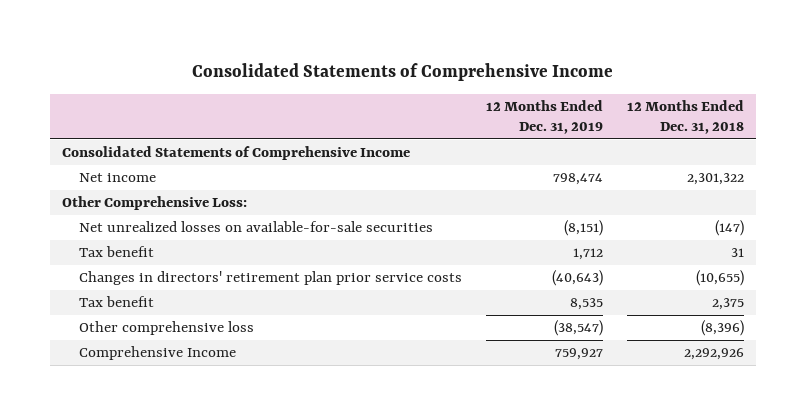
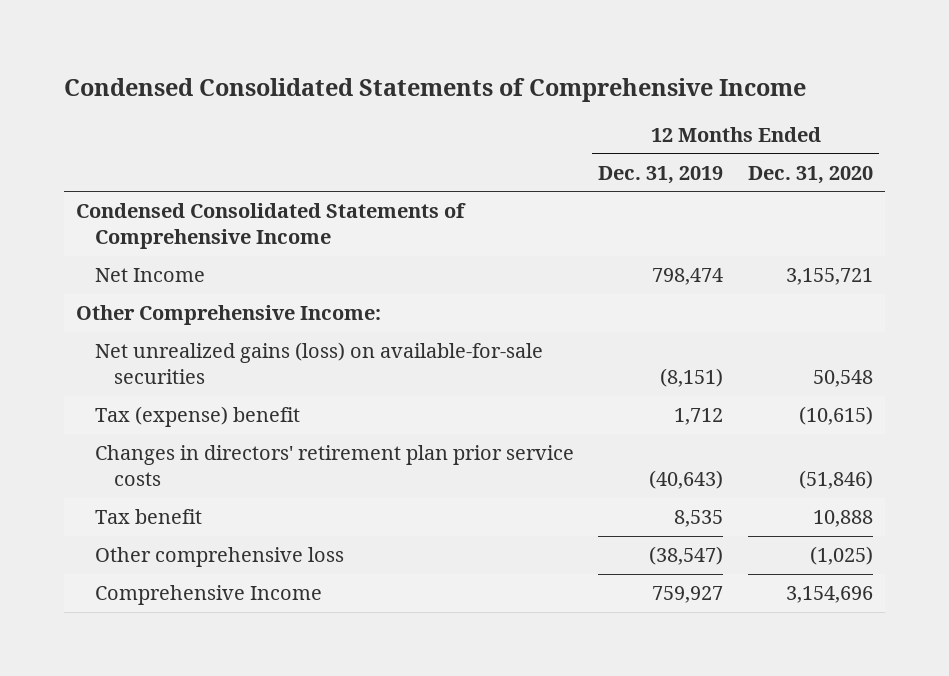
[192,62,614,81] Consolidated Statements of Comprehensive Income -> [64,77,807,102] Condensed Consolidated Statements of Comprehensive Income
[627,100,745,135] 12 Months Ended Dec. 31, 2018 -> none
none -> [747,165,873,184] Dec. 31, 2020
[62,146,411,161] Consolidated Statements of Comprehensive Income -> [76,203,467,250] Condensed Consolidated Statements of Comprehensive Income
[79,173,157,183] Net income -> [95,268,206,283] Net Income
[62,196,248,211] Other Comprehensive Loss: -> [76,305,382,326] Other Comprehensive Income:
[79,221,434,233] Net unrealized losses on available-for-sale securities -> [95,342,544,385] Net unrealized gains (loss) on available-for-sale securities
[79,246,155,258] Tax benefit -> [95,406,301,428] Tax (expense) benefit

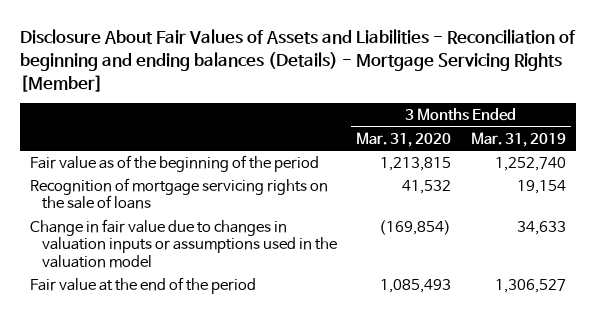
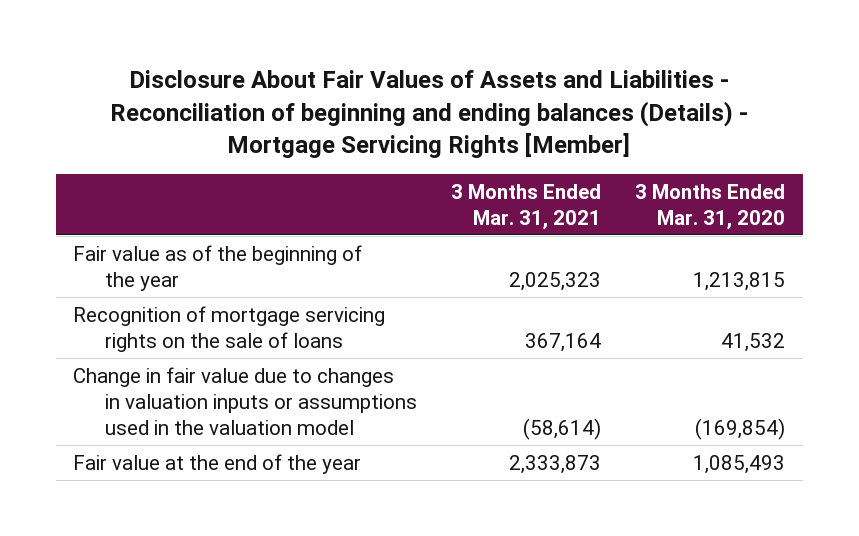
[470,131,566,147] Mar. 31, 2019 -> none
none -> [451,183,602,230] 3 Months Ended Mar. 31, 2021
[29,154,319,172] Fair value as of the beginning of the period -> [73,245,363,292] Fair value as of the beginning of the year
[29,276,256,294] Fair value at the end of the period -> [73,454,362,475] Fair value at the end of the year

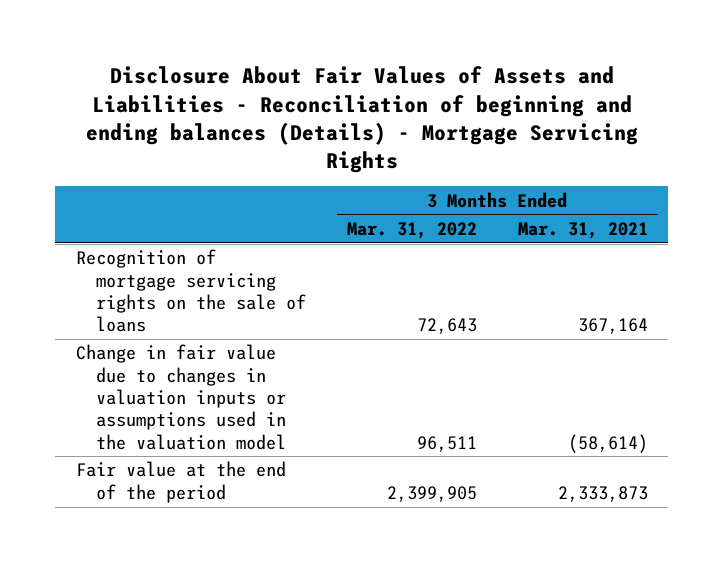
[110,70,749,158] Disclosure About Fair Values of Assets and Liabilities - Reconciliation of beginning and ending balances (Details) - Mortgage Servicing Rights [Member] -> [85,66,638,174] Disclosure About Fair Values of Assets and Liabilities - Reconciliation of beginning and ending balances (Details) - Mortgage Servicing Rights
[635,183,786,230] 3 Months Ended Mar. 31, 2020 -> none
none -> [346,221,477,239] Mar. 31, 2022
[73,245,363,292] Fair value as of the beginning of the year -> none
[73,454,362,475] Fair value at the end of the year -> [75,461,286,503] Fair value at the end of the period

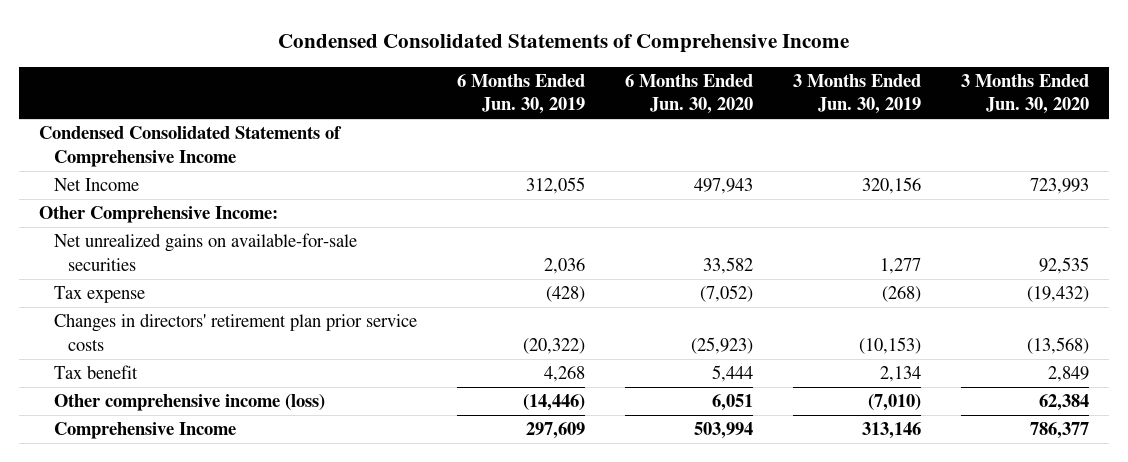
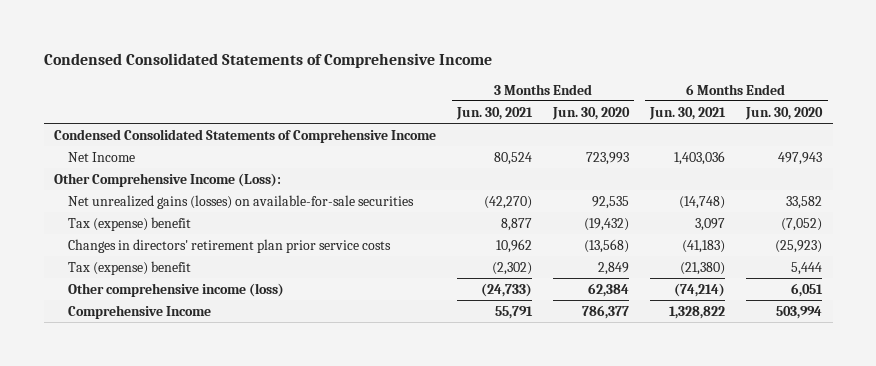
[456,73,585,115] 6 Months Ended Jun. 30, 2019 -> none
[793,73,922,115] 3 Months Ended Jun. 30, 2019 -> none
none -> [456,106,534,120] Jun. 30, 2021
none -> [649,106,727,120] Jun. 30, 2021
[39,206,279,224] Other Comprehensive Income: -> [54,172,282,187] Other Comprehensive Income (Loss):
[53,233,357,271] Net unrealized gains on available-for-sale securities -> [68,194,415,209] Net unrealized gains (losses) on available-for-sale securities
[53,286,145,304] Tax expense -> [68,216,192,231] Tax (expense) benefit
[53,365,138,380] Tax benefit -> [68,260,192,275] Tax (expense) benefit

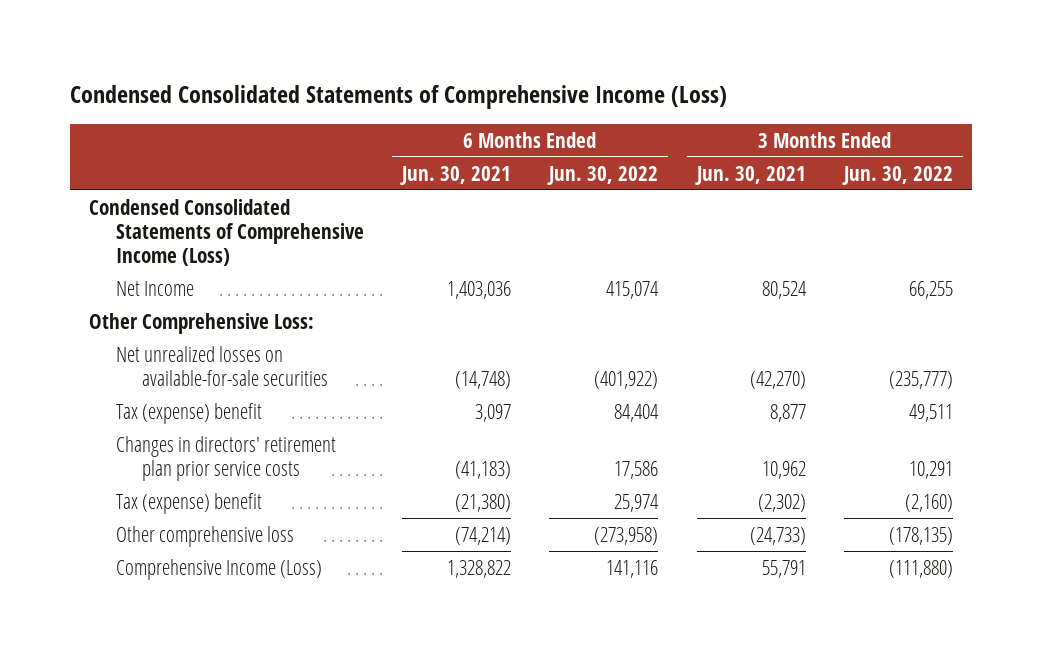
[43,52,492,68] Condensed Consolidated Statements of Comprehensive Income -> [69,84,727,109] Condensed Consolidated Statements of Comprehensive Income (Loss)
[552,106,631,120] Jun. 30, 2020 -> none
[745,106,824,120] Jun. 30, 2020 -> none
none -> [547,165,659,185] Jun. 30, 2022
none -> [842,165,954,185] Jun. 30, 2022
[54,128,437,143] Condensed Consolidated Statements of Comprehensive Income -> [89,199,364,267] Condensed Consolidated Statements of Comprehensive Income (Loss)
[54,172,282,187] Other Comprehensive Income (Loss): -> [89,313,315,335] Other Comprehensive Loss:
[68,194,415,209] Net unrealized gains (losses) on available-for-sale securities -> [115,346,328,387] Net unrealized losses on available-for-sale securities
[68,282,285,297] Other comprehensive income (loss) -> [115,526,294,548] Other comprehensive loss
[68,304,212,319] Comprehensive Income -> [115,559,322,581] Comprehensive Income (Loss)

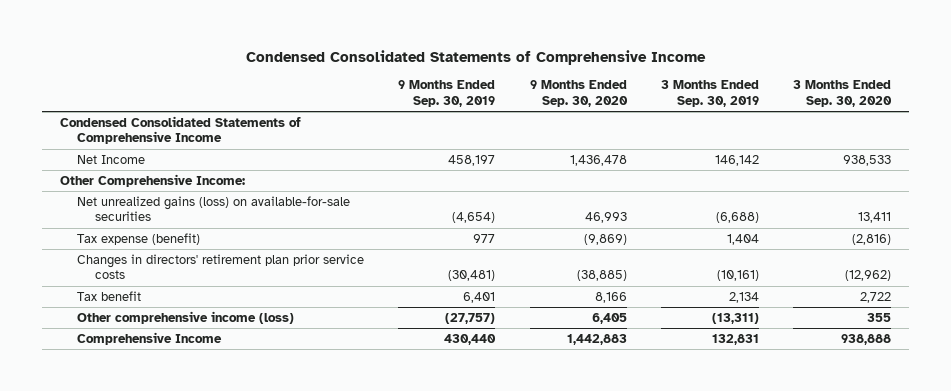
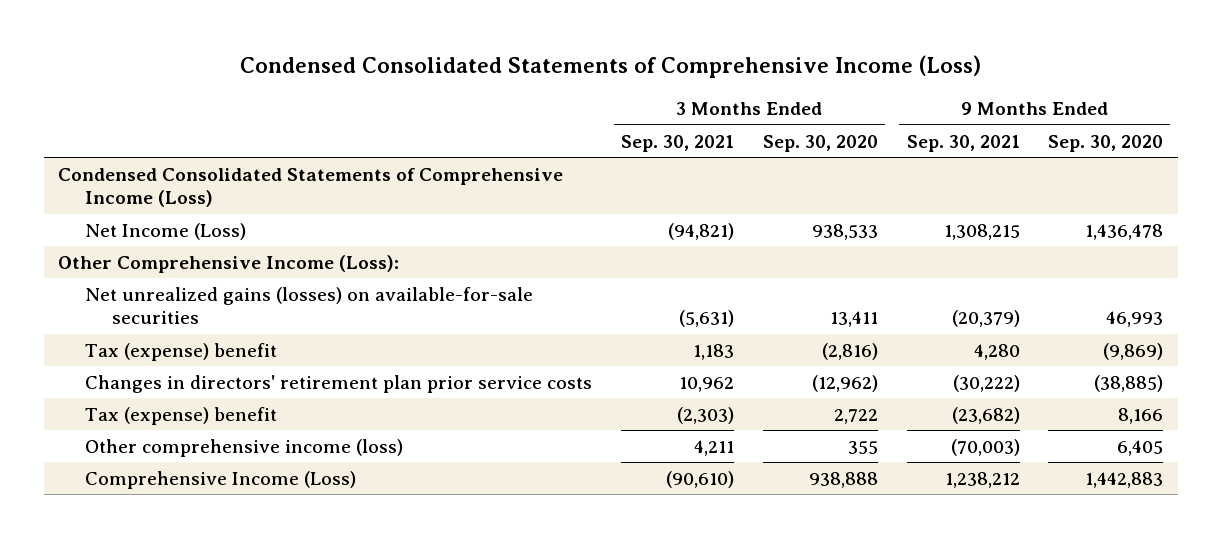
[245,49,706,65] Condensed Consolidated Statements of Comprehensive Income -> [239,55,981,79] Condensed Consolidated Statements of Comprehensive Income (Loss)
[398,80,496,107] 9 Months Ended Sep. 30, 2019 -> none
[661,80,760,107] 3 Months Ended Sep. 30, 2019 -> none
none -> [621,134,735,152] Sep. 30, 2021
none -> [906,134,1020,152] Sep. 30, 2021
[59,115,301,145] Condensed Consolidated Statements of Comprehensive Income -> [58,167,564,208] Condensed Consolidated Statements of Comprehensive Income (Loss)
[77,154,146,164] Net Income -> [85,222,247,240] Net Income (Loss)
[59,173,245,187] Other Comprehensive Income: -> [58,254,400,273] Other Comprehensive Income (Loss):
[77,195,351,222] Net unrealized gains (loss) on available-for-sale securities -> [85,286,534,325] Net unrealized gains (losses) on available-for-sale securities
[77,232,201,245] Tax expense (benefit) -> [85,342,278,361] Tax (expense) benefit
[77,290,142,301] Tax benefit -> [85,406,278,425] Tax (expense) benefit
[77,331,223,345] Comprehensive Income -> [85,470,357,489] Comprehensive Income (Loss)

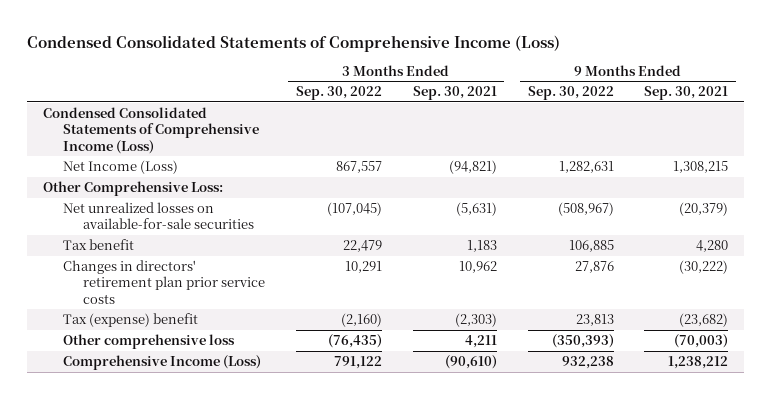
[762,134,878,152] Sep. 30, 2020 -> none
[1048,134,1164,152] Sep. 30, 2020 -> none
none -> [295,86,382,101] Sep. 30, 2022
none -> [527,86,614,101] Sep. 30, 2022
[58,254,400,273] Other Comprehensive Income (Loss): -> [42,181,223,197] Other Comprehensive Loss:
[85,286,534,325] Net unrealized gains (losses) on available-for-sale securities -> [62,202,254,230] Net unrealized losses on available-for-sale securities
[85,342,278,361] Tax (expense) benefit -> [62,239,134,251] Tax benefit
[85,438,404,457] Other comprehensive income (loss) -> [62,334,235,350] Other comprehensive loss

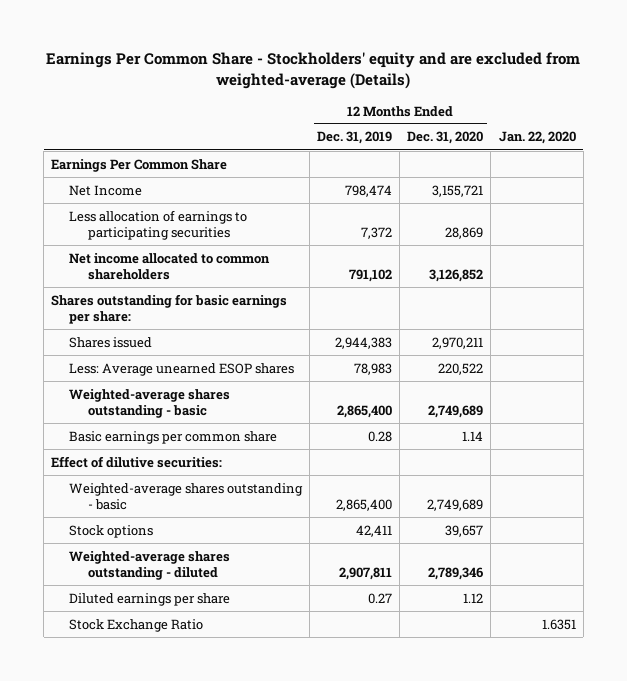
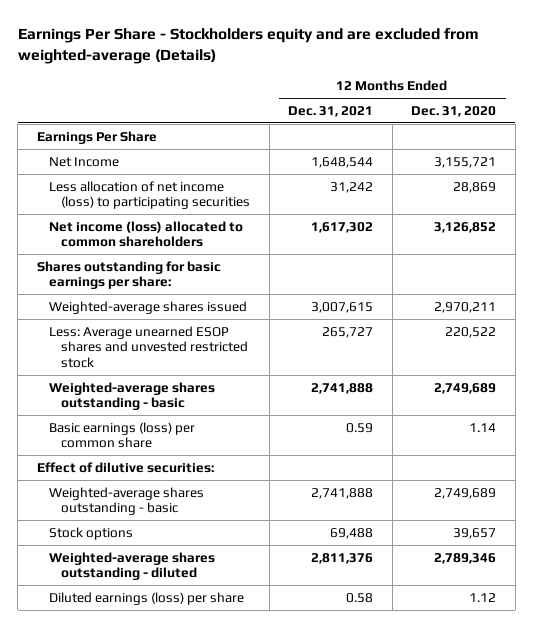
[46,52,581,89] Earnings Per Common Share - Stockholders' equity and are excluded from weighted-average (Details) -> [17,27,479,64] Earnings Per Share - Stockholders equity and are excluded from weighted-average (Details)
[317,131,393,145] Dec. 31, 2019 -> none
[498,131,576,145] Jan. 22, 2020 -> none
none -> [288,105,374,117] Dec. 31, 2021
[51,158,228,172] Earnings Per Common Share -> [36,130,157,144] Earnings Per Share
[69,209,248,240] Less allocation of earnings to participating securities -> [49,180,251,210] Less allocation of net income (loss) to participating securities
[69,252,271,280] Net income allocated to common shareholders -> [49,220,244,248] Net income (loss) allocated to common shareholders
[69,336,153,348] Shares issued -> [49,300,248,314] Weighted-average shares issued
[69,362,295,376] Less: Average unearned ESOP shares -> [49,325,249,369] Less: Average unearned ESOP shares and unvested restricted stock
[69,430,278,444] Basic earnings per common share -> [49,421,196,449] Basic earnings (loss) per common share
[69,618,204,632] Stock Exchange Ratio -> none
[69,592,231,606] Diluted earnings per share -> [49,591,245,605] Diluted earnings (loss) per share

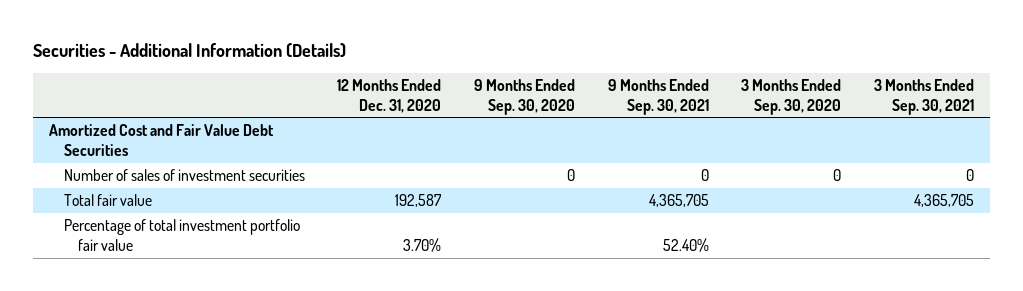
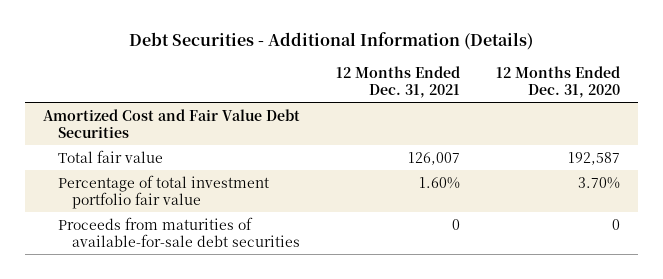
[32,43,346,59] Securities - Additional Information (Details) -> [129,32,534,51] Debt Securities - Additional Information (Details)
[474,79,576,115] 9 Months Ended Sep. 30, 2020 -> none
[607,79,709,115] 9 Months Ended Sep. 30, 2021 -> none
[741,79,842,115] 3 Months Ended Sep. 30, 2020 -> none
[874,79,975,115] 3 Months Ended Sep. 30, 2021 -> none
none -> [336,65,461,98] 12 Months Ended Dec. 31, 2021
[63,169,305,182] Number of sales of investment securities -> none
none -> [57,216,301,247] Proceeds from maturities of available-for-sale debt securities

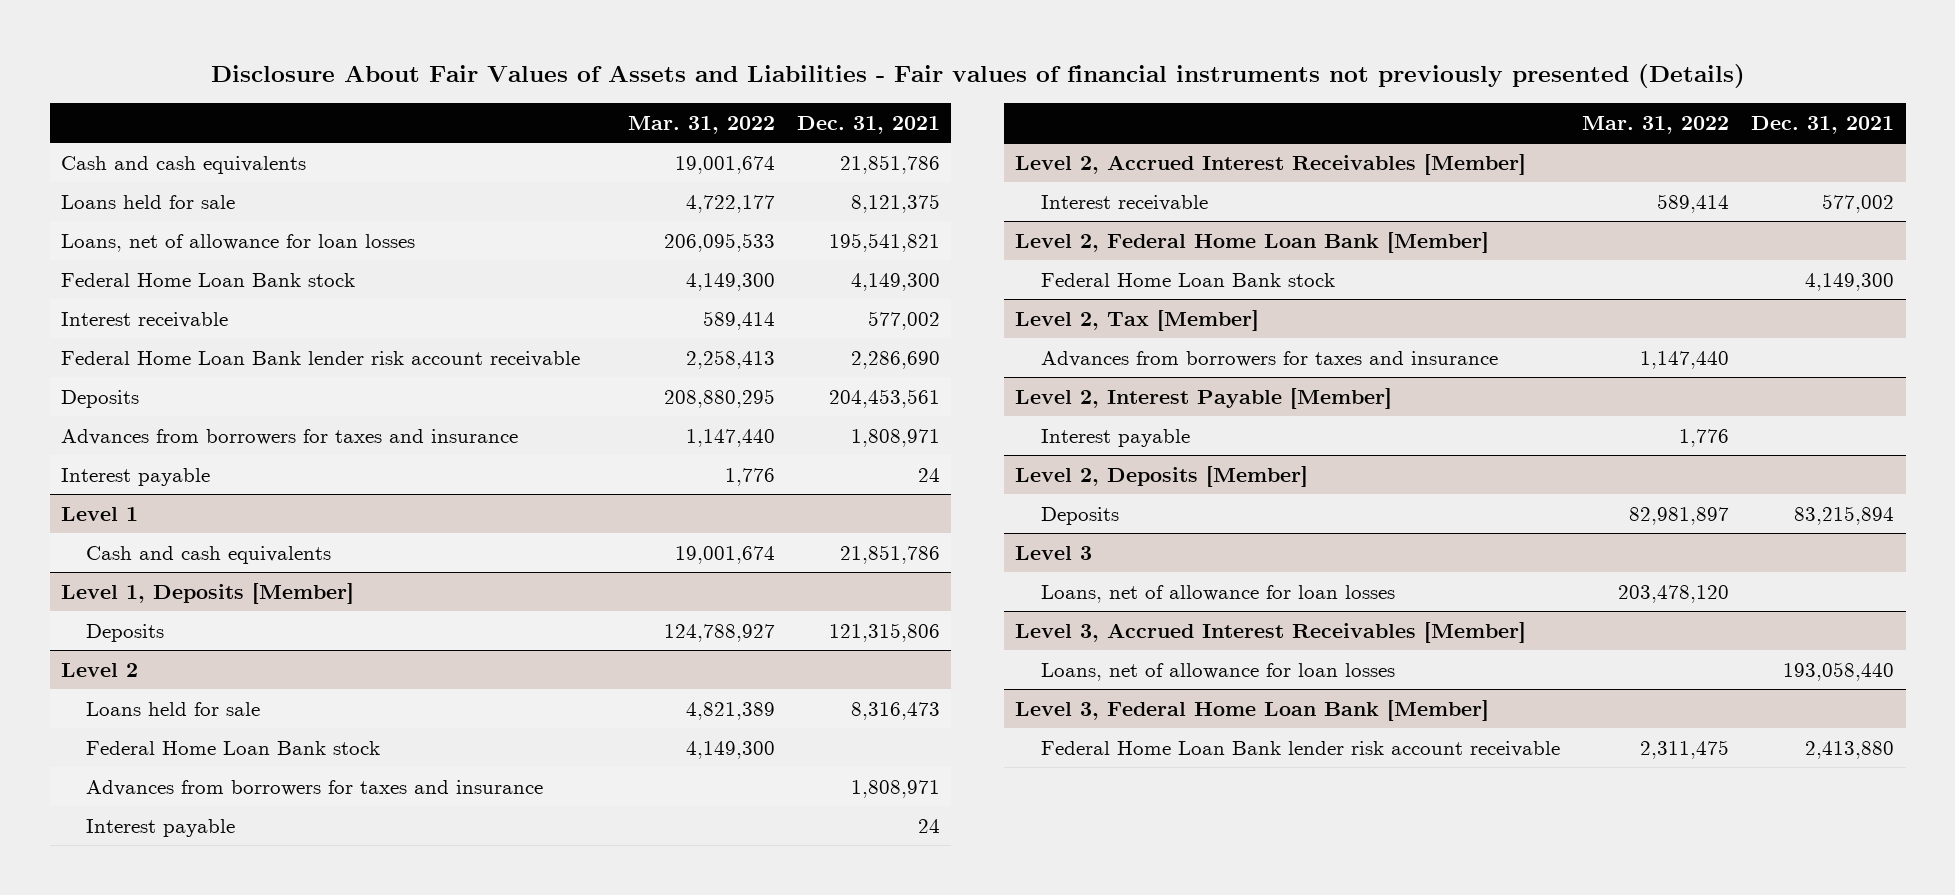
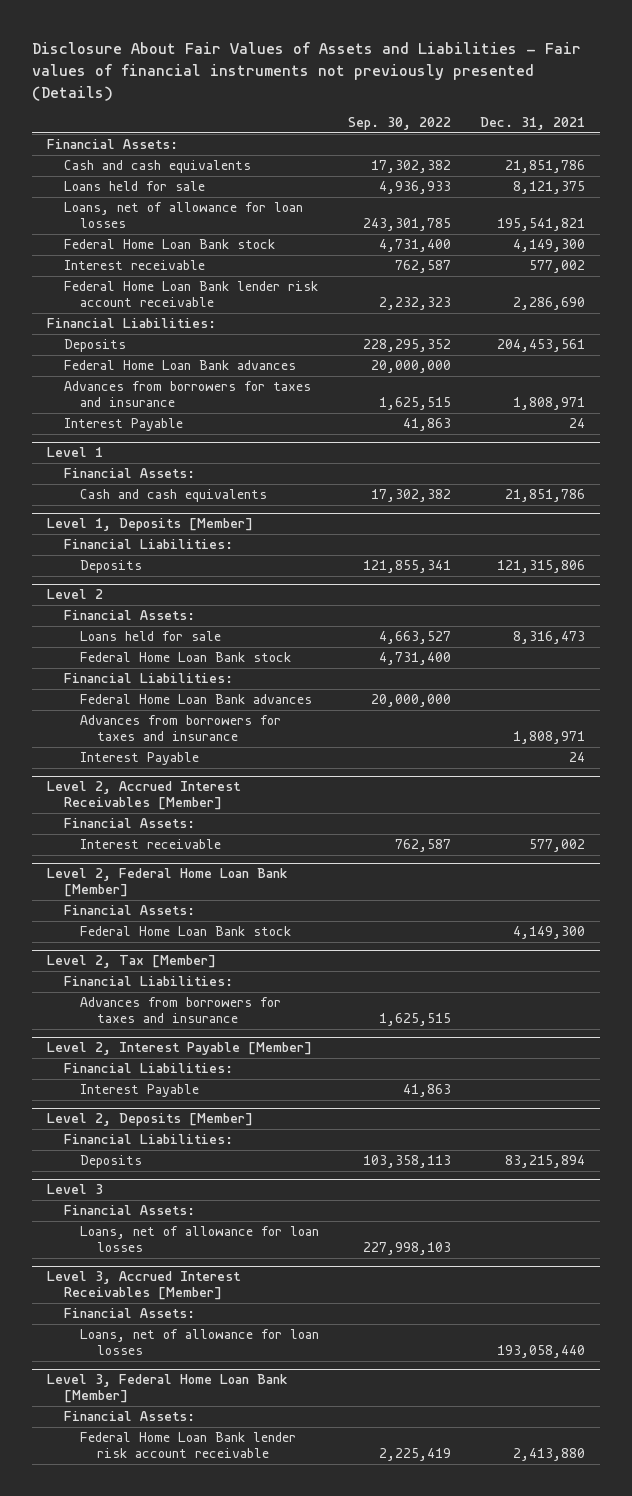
[627,115,775,134] Mar. 31, 2022 -> none
none -> [348,116,452,130] Sep. 30, 2022
none -> [46,139,178,150] Financial Assets:
none -> [46,318,216,329] Financial Liabilities:
none -> [63,360,296,371] Federal Home Loan Bank advances
[60,467,210,486] Interest payable -> [63,418,183,432] Interest Payable
none -> [63,468,195,479] Financial Assets:
none -> [63,539,233,550] Financial Liabilities:
none -> [63,610,195,621] Financial Assets:
none -> [63,673,233,684] Financial Liabilities:
none -> [80,694,313,705] Federal Home Loan Bank advances
[86,818,236,837] Interest payable -> [80,752,200,766] Interest Payable
none -> [63,818,195,829] Financial Assets:
none -> [63,905,195,916] Financial Assets:
none -> [63,976,233,987] Financial Liabilities:
none -> [63,1063,233,1074] Financial Liabilities:
[1040,428,1190,447] Interest payable -> [80,1084,200,1098] Interest Payable
none -> [63,1134,233,1145] Financial Liabilities:
none -> [63,1205,195,1216] Financial Assets:
none -> [63,1308,195,1319] Financial Assets:
none -> [63,1411,195,1422] Financial Assets:

